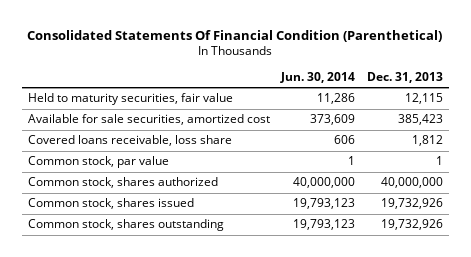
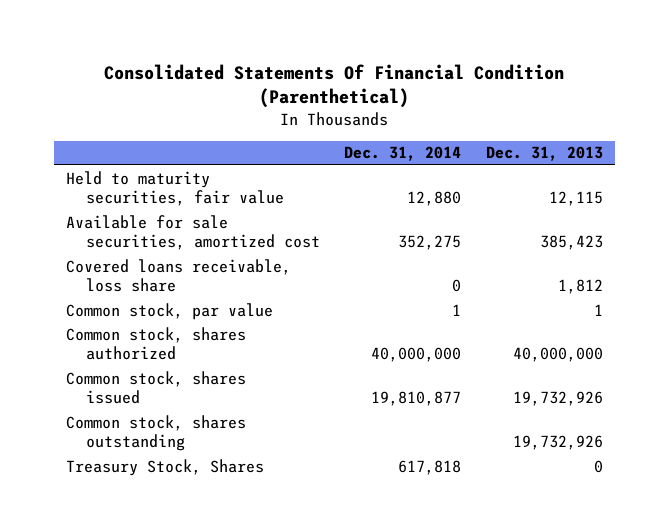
[280,71,356,83] Jun. 30, 2014 -> none
none -> [344,146,462,162] Dec. 31, 2014
none -> [66,458,265,476] Treasury Stock, Shares

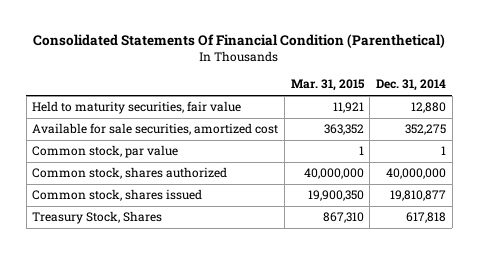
[485,146,603,162] Dec. 31, 2013 -> none
none -> [290,79,365,92] Mar. 31, 2015
[66,258,292,293] Covered loans receivable, loss share -> none
[66,414,247,452] Common stock, shares outstanding -> none

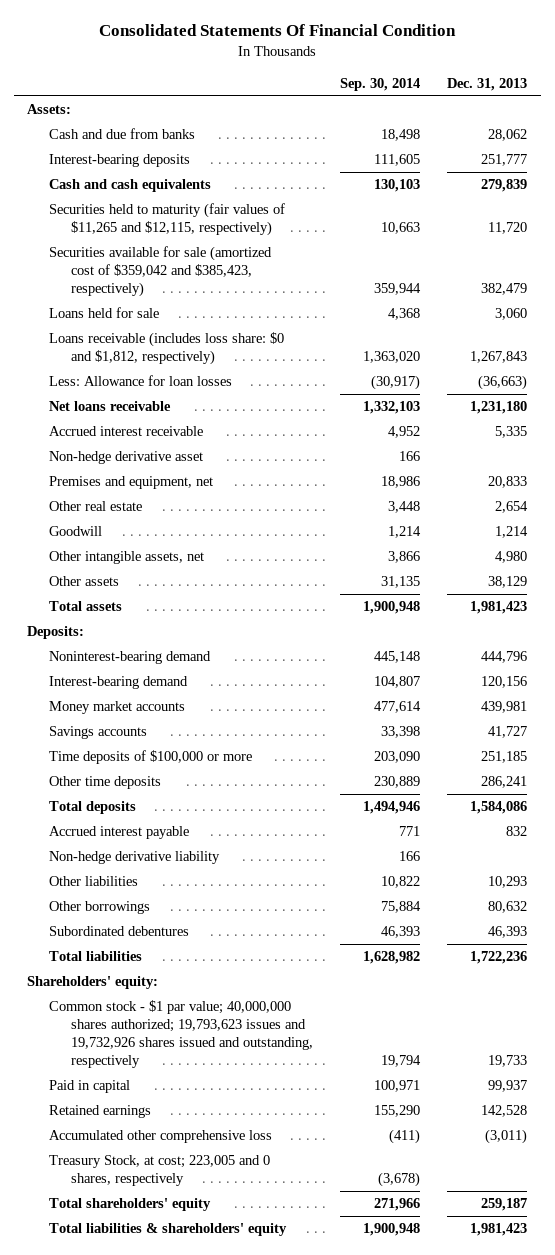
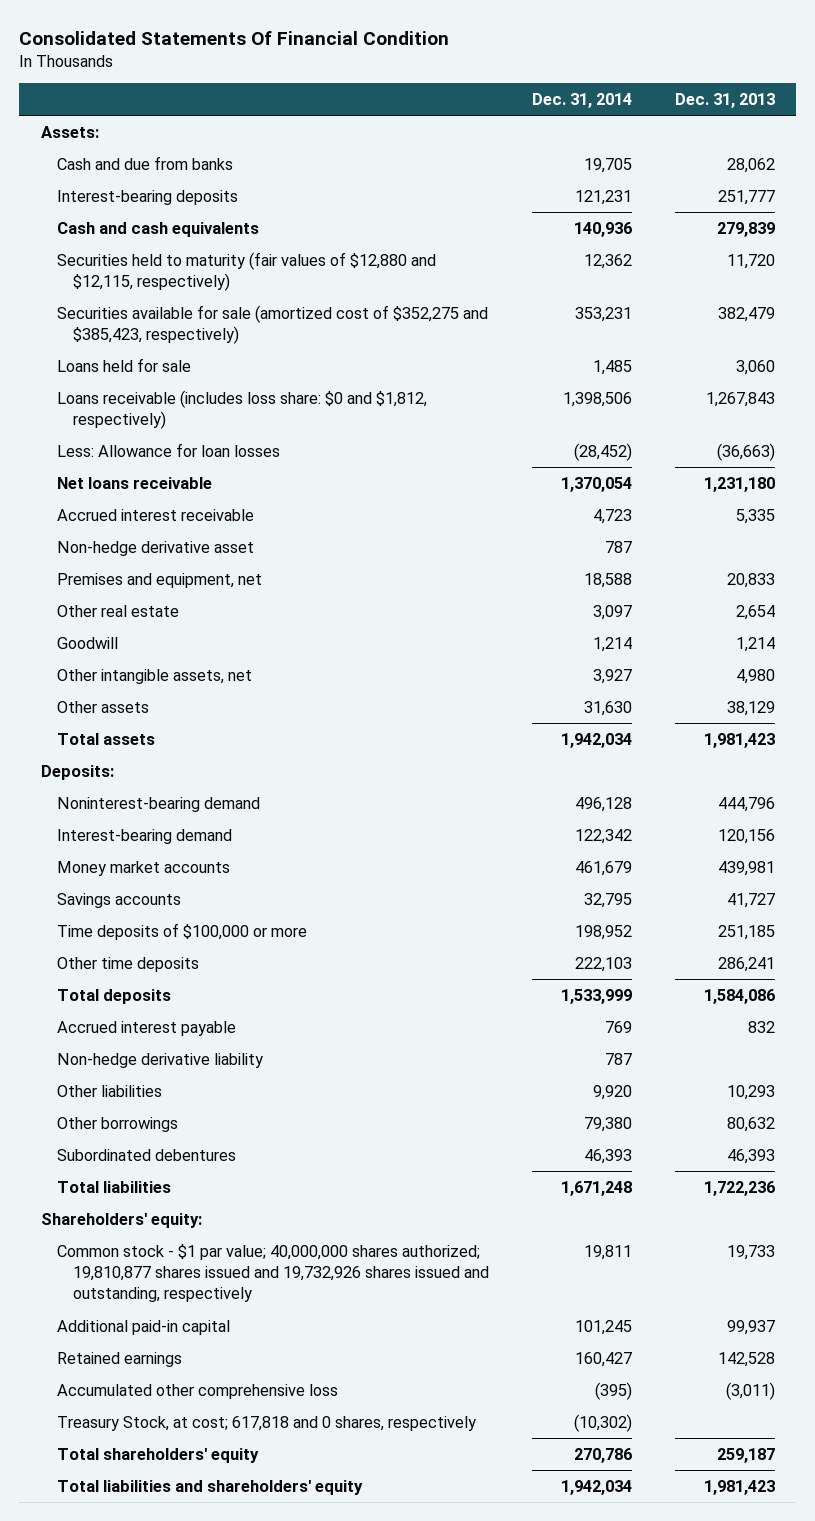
[339,78,420,92] Sep. 30, 2014 -> none
none -> [531,93,632,109] Dec. 31, 2014
[48,203,285,237] Securities held to maturity (fair values of $11,265 and $12,115, respectively) -> [56,251,436,292] Securities held to maturity (fair values of $12,880 and $12,115, respectively)
[48,246,272,298] Securities available for sale (amortized cost of $359,042 and $385,423, respectively) -> [56,304,488,345] Securities available for sale (amortized cost of $352,275 and $385,423, respectively)
[48,1000,313,1069] Common stock - $1 par value; 40,000,000 shares authorized; 19,793,623 issues and 19,732,926 shares issued and outstanding, respectively -> [56,1243,489,1303] Common stock - $1 par value; 40,000,000 shares authorized; 19,810,877 shares issued and 19,732,926 shares issued and outstanding, respectively
[48,1080,130,1094] Paid in capital -> [56,1319,230,1335] Additional paid-in capital
[48,1155,270,1187] Treasury Stock, at cost; 223,005 and 0 shares, respectively -> [56,1415,476,1431] Treasury Stock, at cost; 617,818 and 0 shares, respectively
[48,1223,287,1237] Total liabilities & shareholders' equity -> [56,1479,363,1495] Total liabilities and shareholders' equity

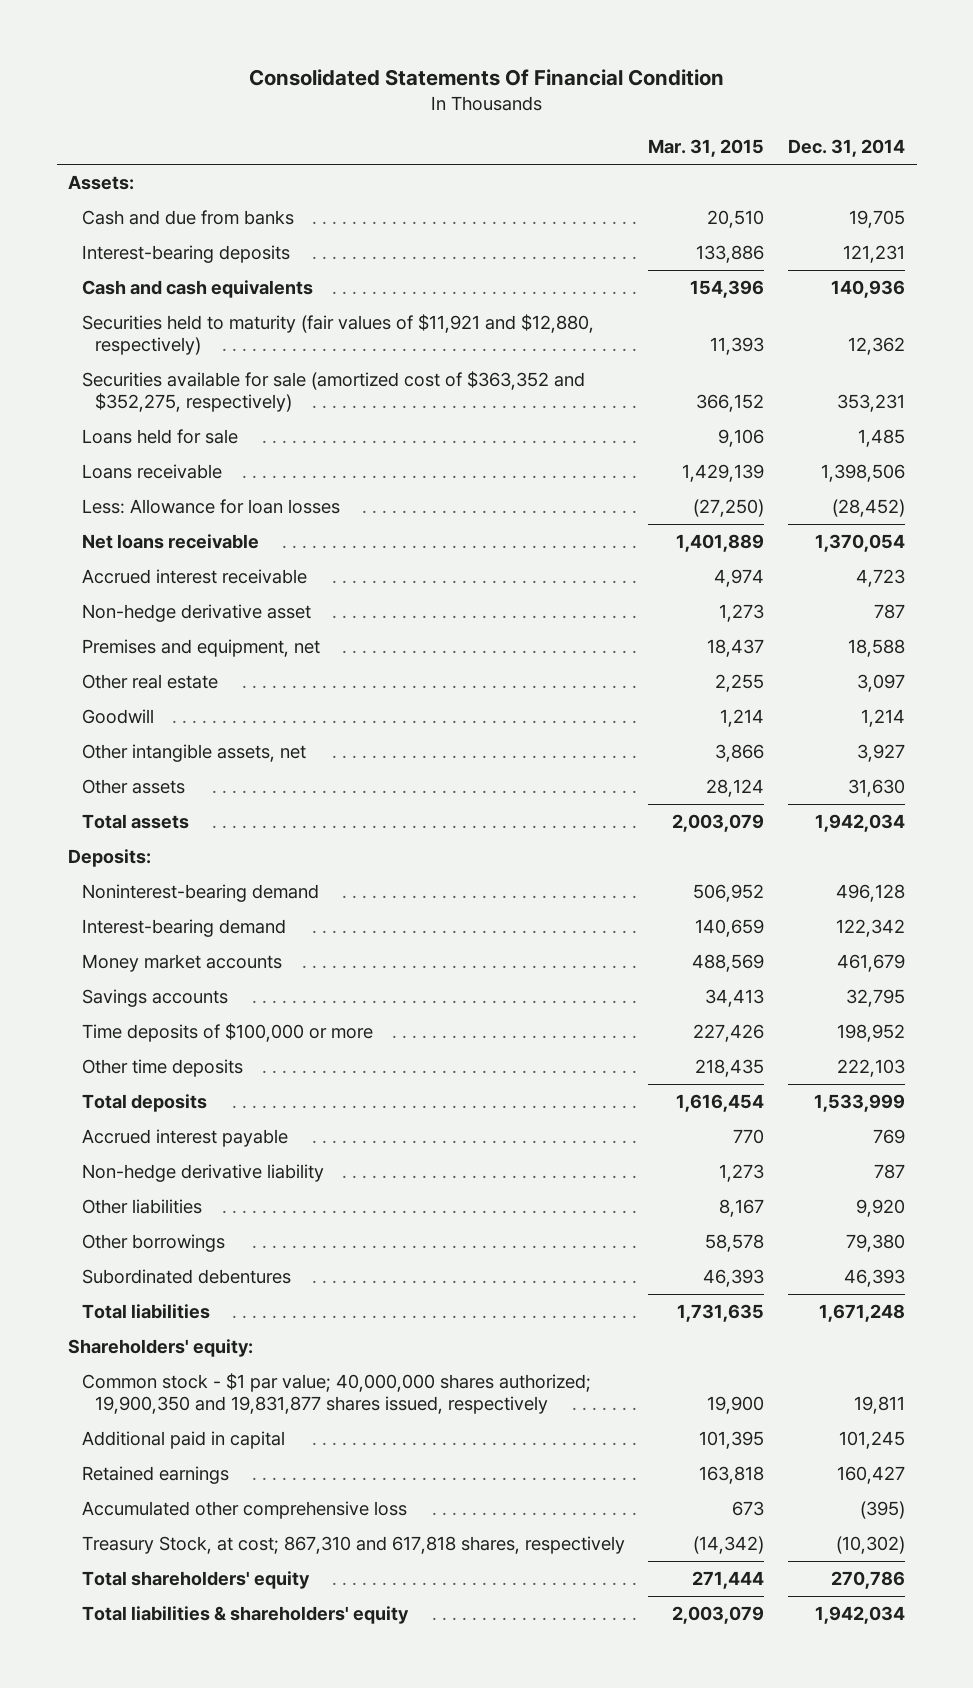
[674,93,775,109] Dec. 31, 2013 -> none
none -> [648,138,765,157] Mar. 31, 2015
[56,251,436,292] Securities held to maturity (fair values of $12,880 and $12,115, respectively) -> [81,314,594,356] Securities held to maturity (fair values of $11,921 and $12,880, respectively)
[56,304,488,345] Securities available for sale (amortized cost of $352,275 and $385,423, respectively) -> [81,371,585,413] Securities available for sale (amortized cost of $363,352 and $352,275, respectively)
[56,389,427,430] Loans receivable (includes loss share: $0 and $1,812, respectively) -> [81,464,222,480] Loans receivable
[56,1243,489,1303] Common stock - $1 par value; 40,000,000 shares authorized; 19,810,877 shares issued and 19,732,926 shares issued and outstanding, respectively -> [81,1373,591,1415] Common stock - $1 par value; 40,000,000 shares authorized; 19,900,350 and 19,831,877 shares issued, respectively
[56,1319,230,1335] Additional paid-in capital -> [81,1431,285,1450] Additional paid in capital
[56,1415,476,1431] Treasury Stock, at cost; 617,818 and 0 shares, respectively -> [81,1536,625,1555] Treasury Stock, at cost; 867,310 and 617,818 shares, respectively
[56,1479,363,1495] Total liabilities and shareholders' equity -> [81,1606,409,1625] Total liabilities & shareholders' equity

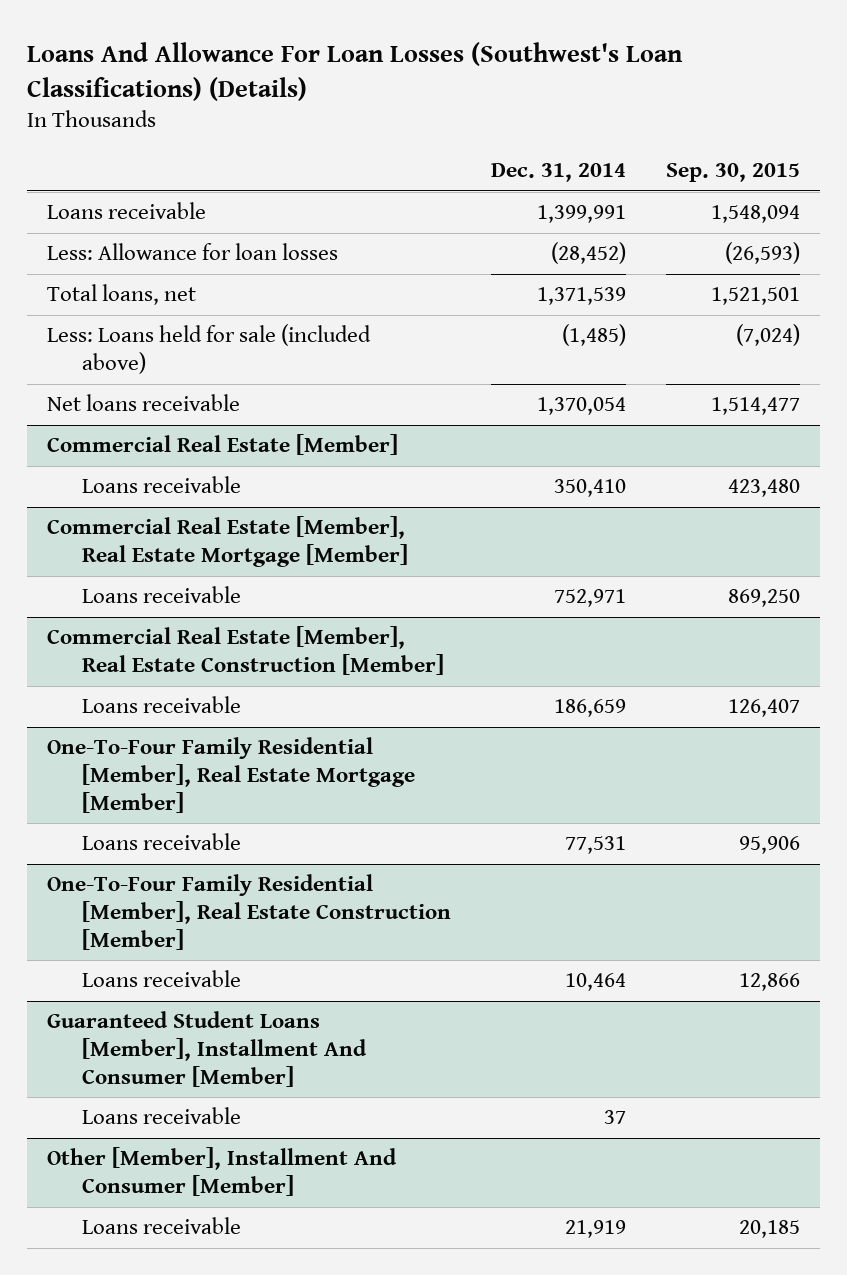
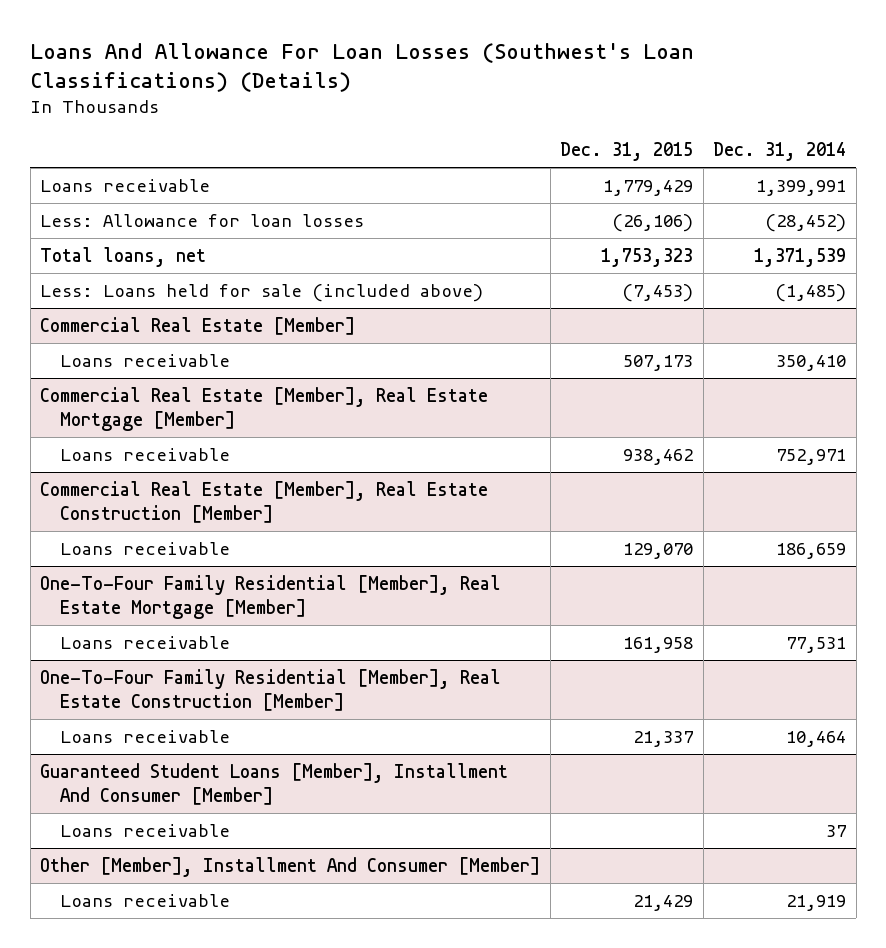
[666,163,801,183] Sep. 30, 2015 -> none
none -> [560,141,694,161] Dec. 31, 2015
[46,394,240,412] Net loans receivable -> none

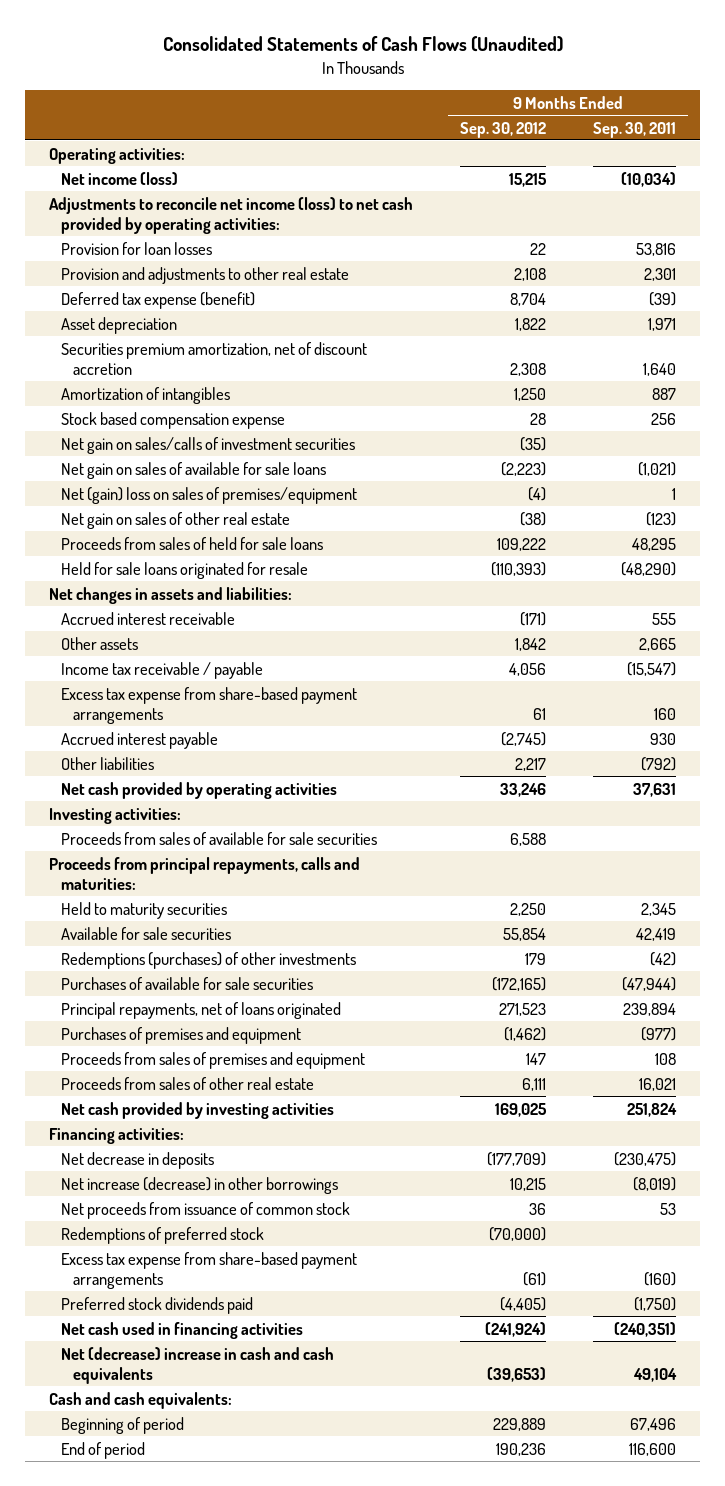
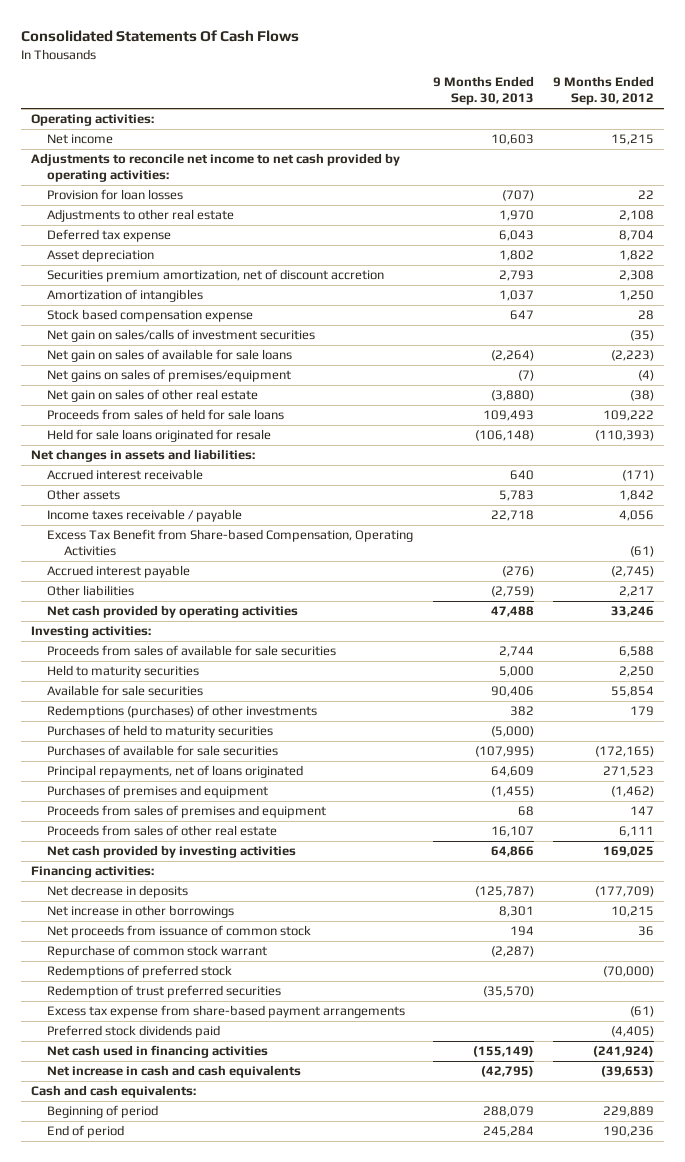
[162,36,563,53] Consolidated Statements of Cash Flows (Unaudited) -> [21,30,300,43] Consolidated Statements Of Cash Flows
[593,121,677,138] Sep. 30, 2011 -> none
none -> [432,76,534,106] 9 Months Ended Sep. 30, 2013
[60,171,178,185] Net income (loss) -> [47,134,114,145] Net income
[49,196,414,234] Adjustments to reconcile net income (loss) to net cash provided by operating activities: -> [30,153,400,183] Adjustments to reconcile net income to net cash provided by operating activities:
[60,266,349,284] Provision and adjustments to other real estate -> [47,209,235,223] Adjustments to other real estate
[60,291,255,309] Deferred tax expense (benefit) -> [47,229,172,243] Deferred tax expense
[60,486,357,504] Net (gain) loss on sales of premises/equipment -> [47,369,292,383] Net gains on sales of premises/equipment
[60,661,263,679] Income tax receivable / payable -> [47,509,243,523] Income taxes receivable / payable
[60,686,357,724] Excess tax expense from share-based payment arrangements -> [47,529,414,557] Excess Tax Benefit from Share-based Compensation, Operating Activities
[533,707,547,720] 61 -> [629,546,654,558] (61)
[49,856,361,890] Proceeds from principal repayments, calls and maturities: -> none
none -> [47,725,274,739] Purchases of held to maturity securities
[60,1176,338,1194] Net increase (decrease) in other borrowings -> [47,905,235,919] Net increase in other borrowings
none -> [47,945,268,959] Repurchase of common stock warrant
none -> [47,985,282,999] Redemption of trust preferred securities
[60,1346,334,1384] Net (decrease) increase in cash and cash equivalents -> [47,1065,302,1079] Net increase in cash and cash equivalents

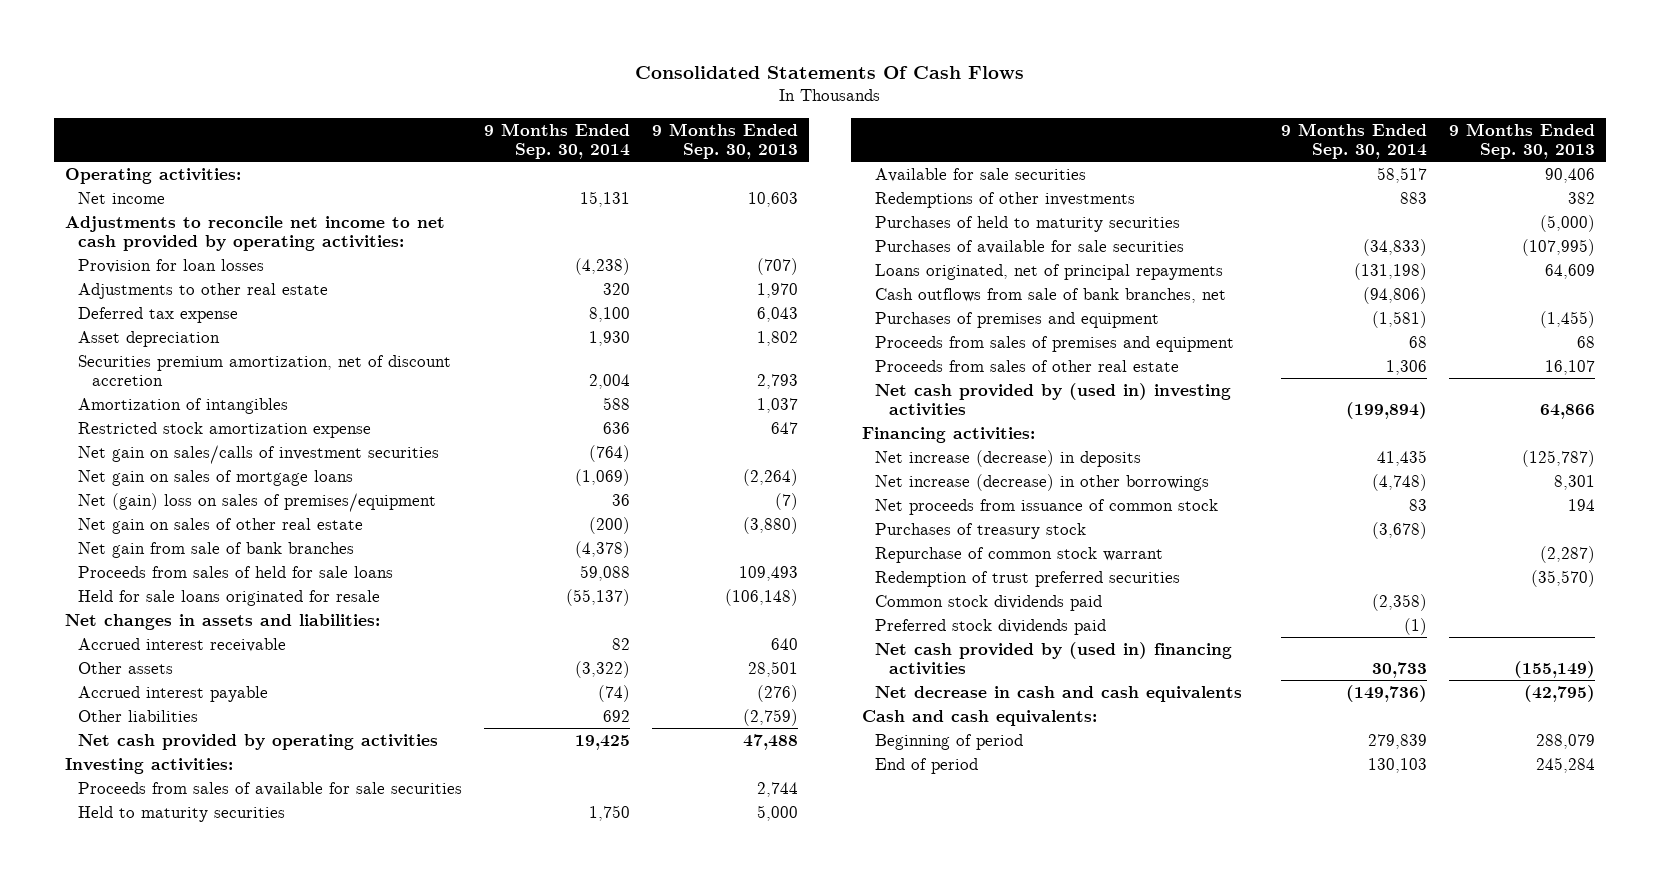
[552,76,654,106] 9 Months Ended Sep. 30, 2012 -> none
none -> [484,122,631,159] 9 Months Ended Sep. 30, 2014
[47,309,254,323] Stock based compensation expense -> [78,421,372,438] Restricted stock amortization expense
[47,349,293,363] Net gain on sales of available for sale loans -> [78,469,354,486] Net gain on sales of mortgage loans
[47,369,292,383] Net gains on sales of premises/equipment -> [78,492,437,512] Net (gain) loss on sales of premises/equipment
none -> [78,541,355,558] Net gain from sale of bank branches
[47,509,243,523] Income taxes receivable / payable -> none
[47,529,414,557] Excess Tax Benefit from Share-based Compensation, Operating Activities -> none
[498,490,534,502] 5,783 -> [748,660,799,677] 28,501
[47,705,318,719] Redemptions (purchases) of other investments -> [875,191,1136,208] Redemptions of other investments
[47,765,304,779] Principal repayments, net of loans originated -> [875,263,1224,280] Loans originated, net of principal repayments
none -> [875,287,1227,303] Cash outflows from sale of bank branches, net
[47,845,297,859] Net cash provided by investing activities -> [875,382,1232,416] Net cash provided by (used in) investing activities
[47,885,189,899] Net decrease in deposits -> [875,449,1142,467] Net increase (decrease) in deposits
[47,905,235,919] Net increase in other borrowings -> [875,473,1210,491] Net increase (decrease) in other borrowings
none -> [875,522,1087,539] Purchases of treasury stock
[47,965,233,979] Redemptions of preferred stock -> none
[47,1005,406,1019] Excess tax expense from share-based payment arrangements -> none
none -> [875,594,1103,611] Common stock dividends paid
[47,1045,269,1059] Net cash used in financing activities -> [875,641,1233,675] Net cash provided by (used in) financing activities
[47,1065,302,1079] Net increase in cash and cash equivalents -> [875,685,1243,702] Net decrease in cash and cash equivalents

